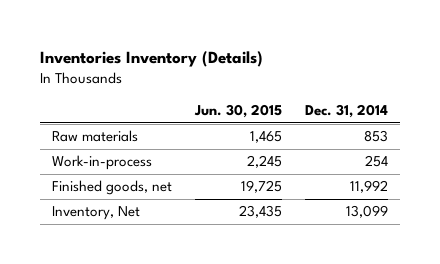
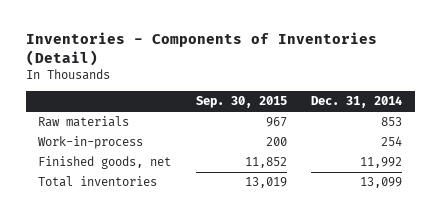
[39,51,263,68] Inventories Inventory (Details) -> [25,32,377,66] Inventories - Components of Inventories (Detail)
[194,104,283,119] Jun. 30, 2015 -> none
none -> [195,96,287,109] Sep. 30, 2015
[51,206,140,221] Inventory, Net -> [37,176,157,188] Total inventories

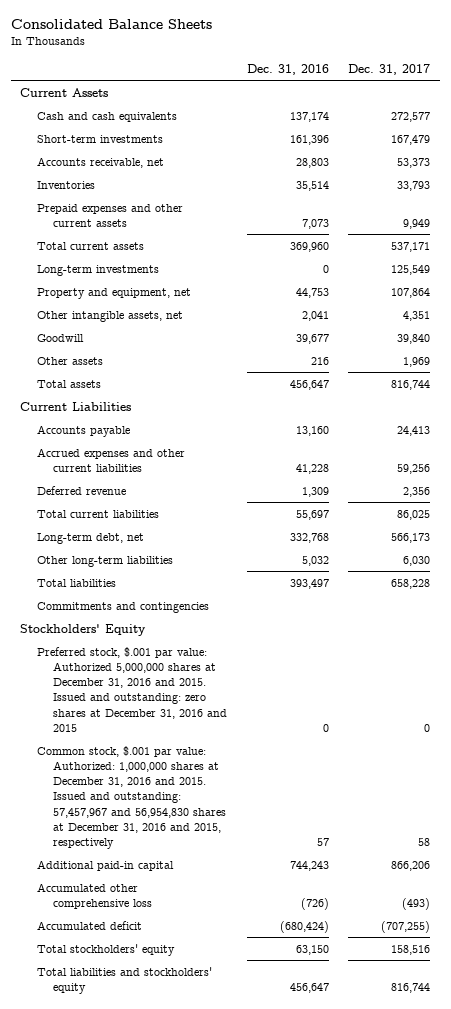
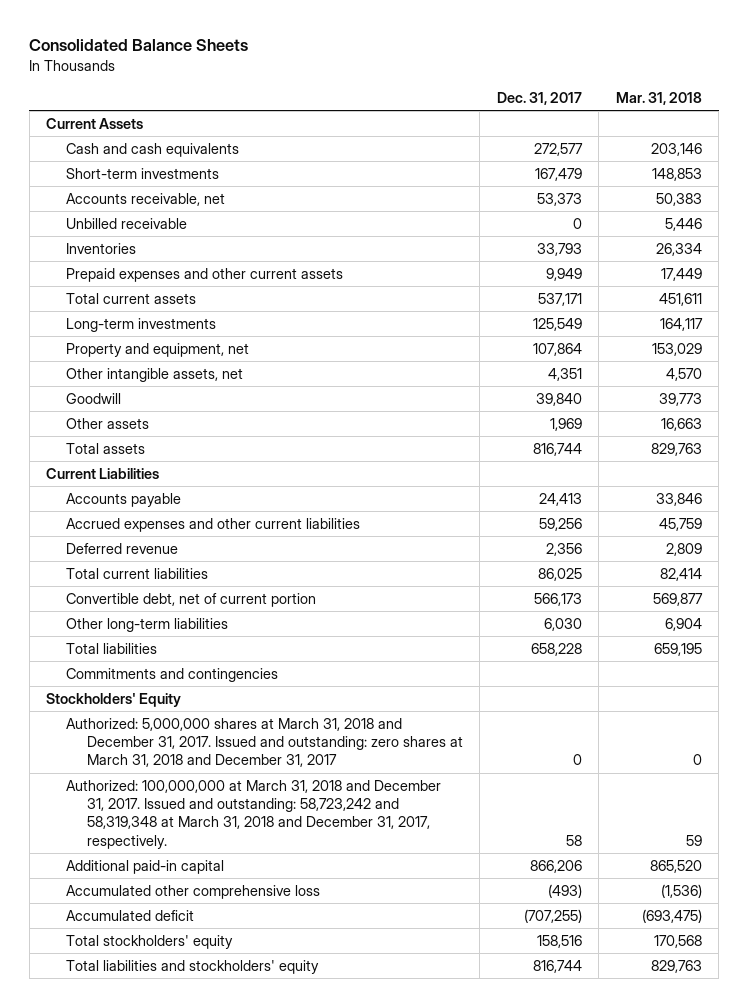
[246,63,329,75] Dec. 31, 2016 -> none
none -> [615,91,702,105] Mar. 31, 2018
none -> [66,217,188,229] Unbilled receivable
[36,532,144,544] Long-term debt, net -> [66,592,317,607] Convertible debt, net of current portion
[36,646,228,732] Preferred stock, $.001 par value: Authorized 5,000,000 shares at December 31, 2016 and 2015. Issued and outstanding: zero shares at December 31, 2016 and 2015 -> [66,717,463,768] Authorized: 5,000,000 shares at March 31, 2018 and December 31, 2017. Issued and outstanding: zero shares at March 31, 2018 and December 31, 2017
[36,745,227,850] Common stock, $.001 par value: Authorized: 1,000,000 shares at December 31, 2016 and 2015. Issued and outstanding: 57,457,967 and 56,954,830 shares at December 31, 2016 and 2015, respectively -> [66,779,442,849] Authorized: 100,000,000 at March 31, 2018 and December 31, 2017. Issued and outstanding: 58,723,242 and 58,319,348 at March 31, 2018 and December 31, 2017, respectively.

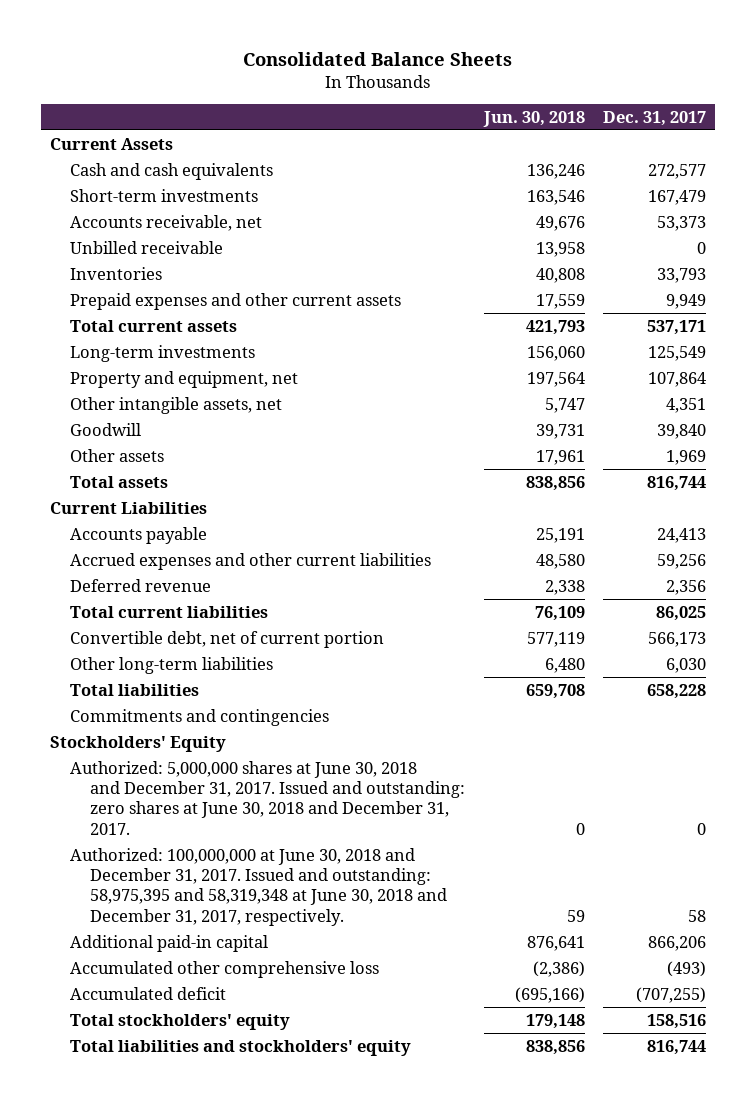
[615,91,702,105] Mar. 31, 2018 -> none
none -> [482,110,585,127] Jun. 30, 2018
[66,717,463,768] Authorized: 5,000,000 shares at March 31, 2018 and December 31, 2017. Issued and outstanding: zero shares at March 31, 2018 and December 31, 2017 -> [69,760,466,835] Authorized: 5,000,000 shares at June 30, 2018 and December 31, 2017. Issued and outstanding: zero shares at June 30, 2018 and December 31, 2017.
[66,779,442,849] Authorized: 100,000,000 at March 31, 2018 and December 31, 2017. Issued and outstanding: 58,723,242 and 58,319,348 at March 31, 2018 and December 31, 2017, respectively. -> [69,847,448,926] Authorized: 100,000,000 at June 30, 2018 and December 31, 2017. Issued and outstanding: 58,975,395 and 58,319,348 at June 30, 2018 and December 31, 2017, respectively.

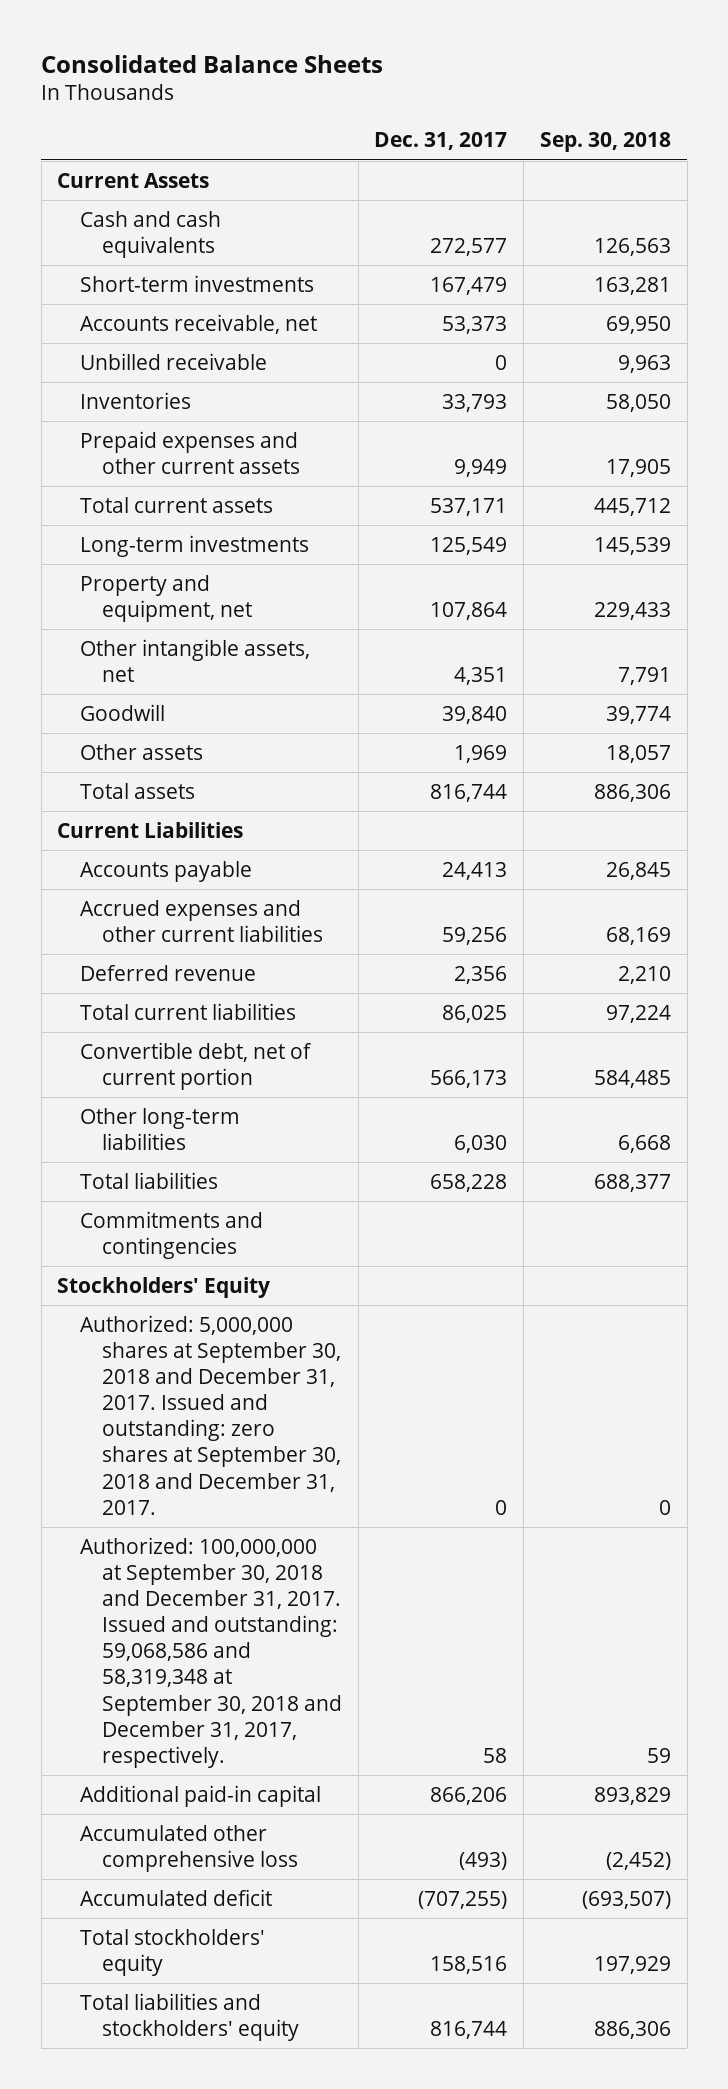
[482,110,585,127] Jun. 30, 2018 -> none
none -> [539,132,671,153] Sep. 30, 2018
[69,760,466,835] Authorized: 5,000,000 shares at June 30, 2018 and December 31, 2017. Issued and outstanding: zero shares at June 30, 2018 and December 31, 2017. -> [79,1314,341,1515] Authorized: 5,000,000 shares at September 30, 2018 and December 31, 2017. Issued and outstanding: zero shares at September 30, 2018 and December 31, 2017.
[69,847,448,926] Authorized: 100,000,000 at June 30, 2018 and December 31, 2017. Issued and outstanding: 58,975,395 and 58,319,348 at June 30, 2018 and December 31, 2017, respectively. -> [79,1536,342,1768] Authorized: 100,000,000 at September 30, 2018 and December 31, 2017. Issued and outstanding: 59,068,586 and 58,319,348 at September 30, 2018 and December 31, 2017, respectively.

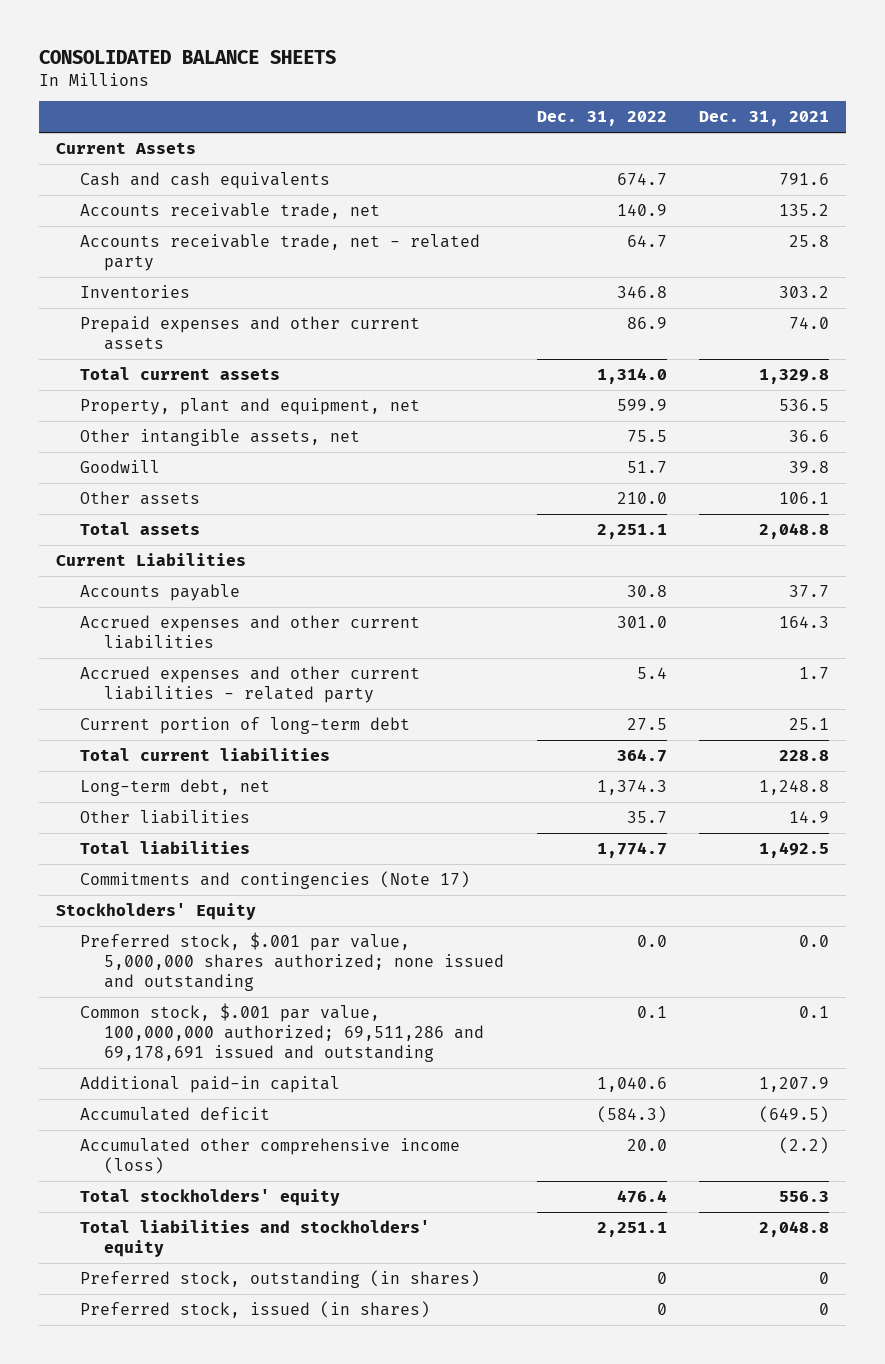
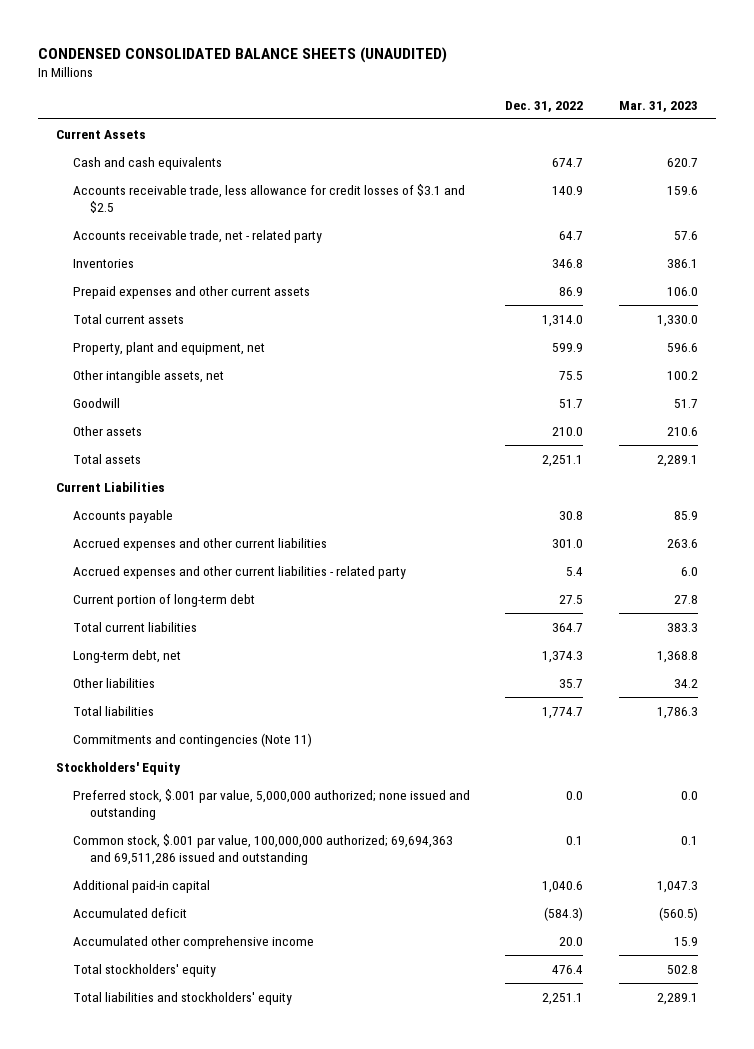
[39,50,337,65] CONSOLIDATED BALANCE SHEETS -> [37,46,447,63] CONDENSED CONSOLIDATED BALANCE SHEETS (UNAUDITED)
[699,111,830,127] Dec. 31, 2021 -> none
none -> [619,100,699,112] Mar. 31, 2023
[79,202,380,219] Accounts receivable trade, net -> [72,183,465,214] Accounts receivable trade, less allowance for credit losses of $3.1 and $2.5
[79,870,470,889] Commitments and contingencies (Note 17) -> [72,732,312,747] Commitments and contingencies (Note 11)
[79,931,505,991] Preferred stock, $.001 par value, 5,000,000 shares authorized; none issued and outstanding -> [72,788,470,821] Preferred stock, $.001 par value, 5,000,000 authorized; none issued and outstanding
[79,1002,485,1062] Common stock, $.001 par value, 100,000,000 authorized; 69,511,286 and 69,178,691 issued and outstanding -> [72,833,453,866] Common stock, $.001 par value, 100,000,000 authorized; 69,694,363 and 69,511,286 issued and outstanding
[79,1137,460,1174] Accumulated other comprehensive income (loss) -> [72,935,314,949] Accumulated other comprehensive income
[79,1269,480,1288] Preferred stock, outstanding (in shares) -> none
[79,1300,430,1318] Preferred stock, issued (in shares) -> none

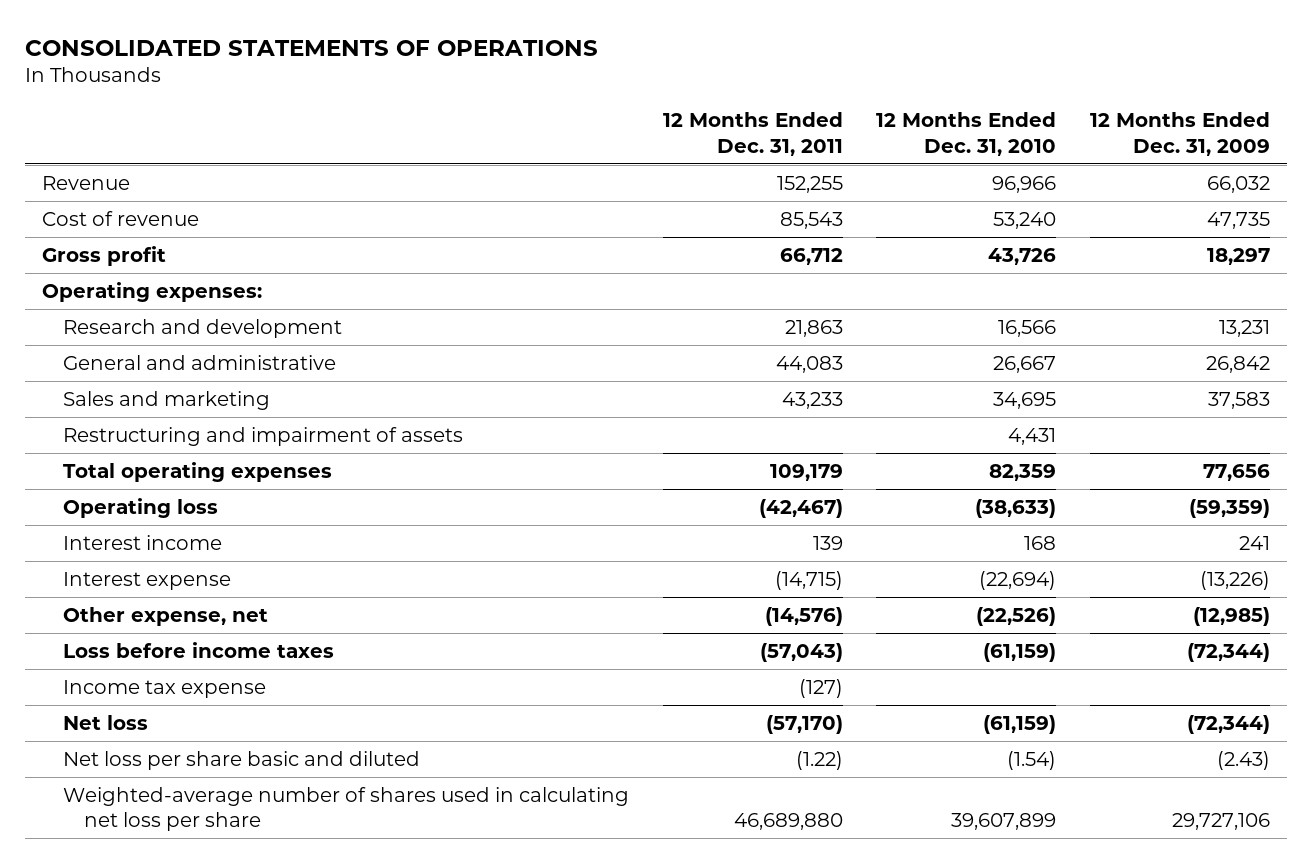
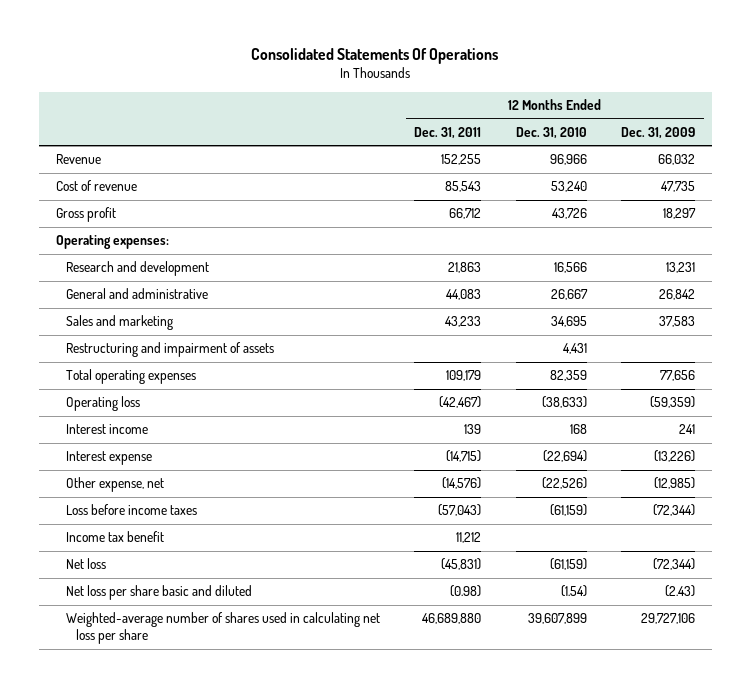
[24,39,598,56] CONSOLIDATED STATEMENTS OF OPERATIONS -> [251,47,499,64] Consolidated Statements Of Operations
[62,680,266,699] Income tax expense -> [65,531,164,543] Income tax benefit
[798,679,843,699] (127) -> [456,532,482,544] 11,212
[765,715,843,735] (57,170) -> [441,558,482,571] (45,831)
[795,751,843,771] (1.22) -> [450,585,482,598] (0.98)

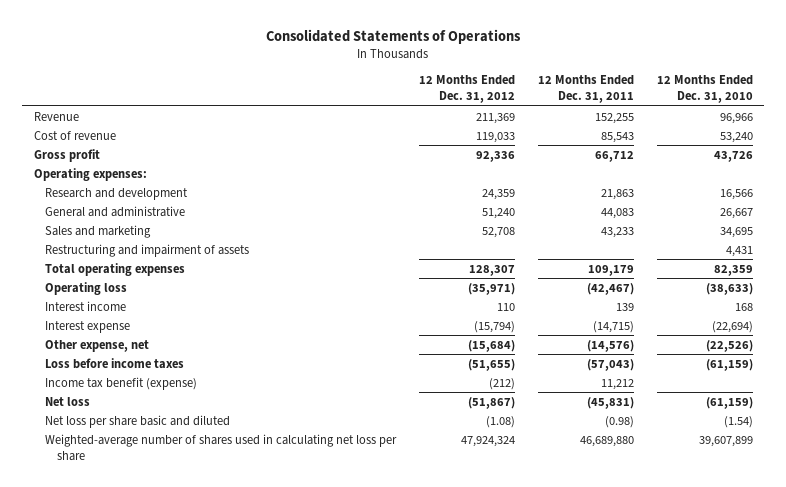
[251,47,499,64] Consolidated Statements Of Operations -> [266,29,522,45] Consolidated Statements of Operations
[620,127,695,140] Dec. 31, 2009 -> none
none -> [419,75,516,104] 12 Months Ended Dec. 31, 2012
[65,531,164,543] Income tax benefit -> [45,376,198,390] Income tax benefit (expense)

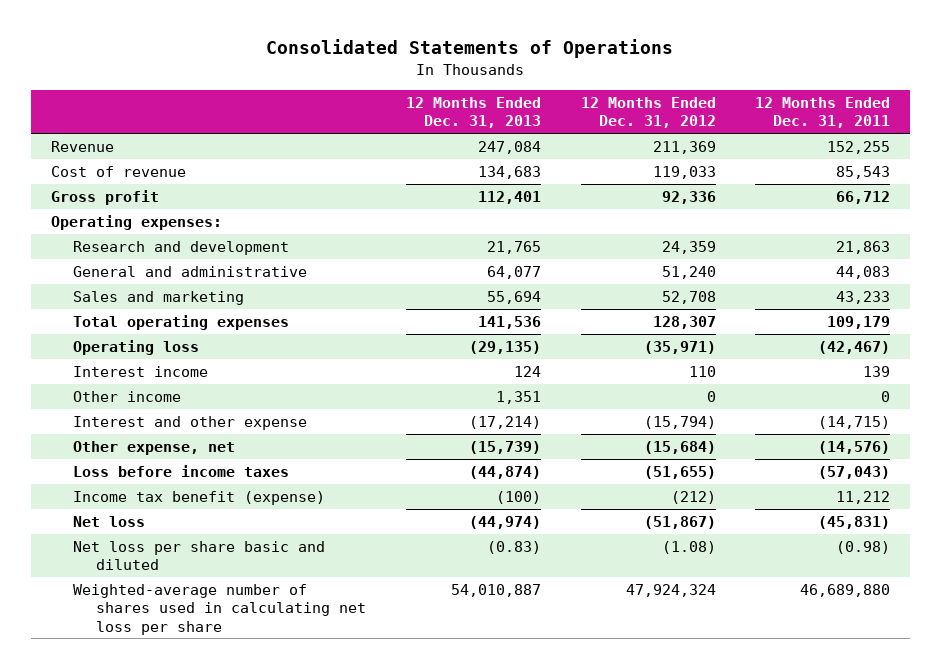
[656,75,753,104] 12 Months Ended Dec. 31, 2010 -> none
none -> [405,96,541,129] 12 Months Ended Dec. 31, 2013
[45,243,250,257] Restructuring and impairment of assets -> none
none -> [73,390,182,402] Other income
[45,320,131,333] Interest expense -> [73,415,308,430] Interest and other expense

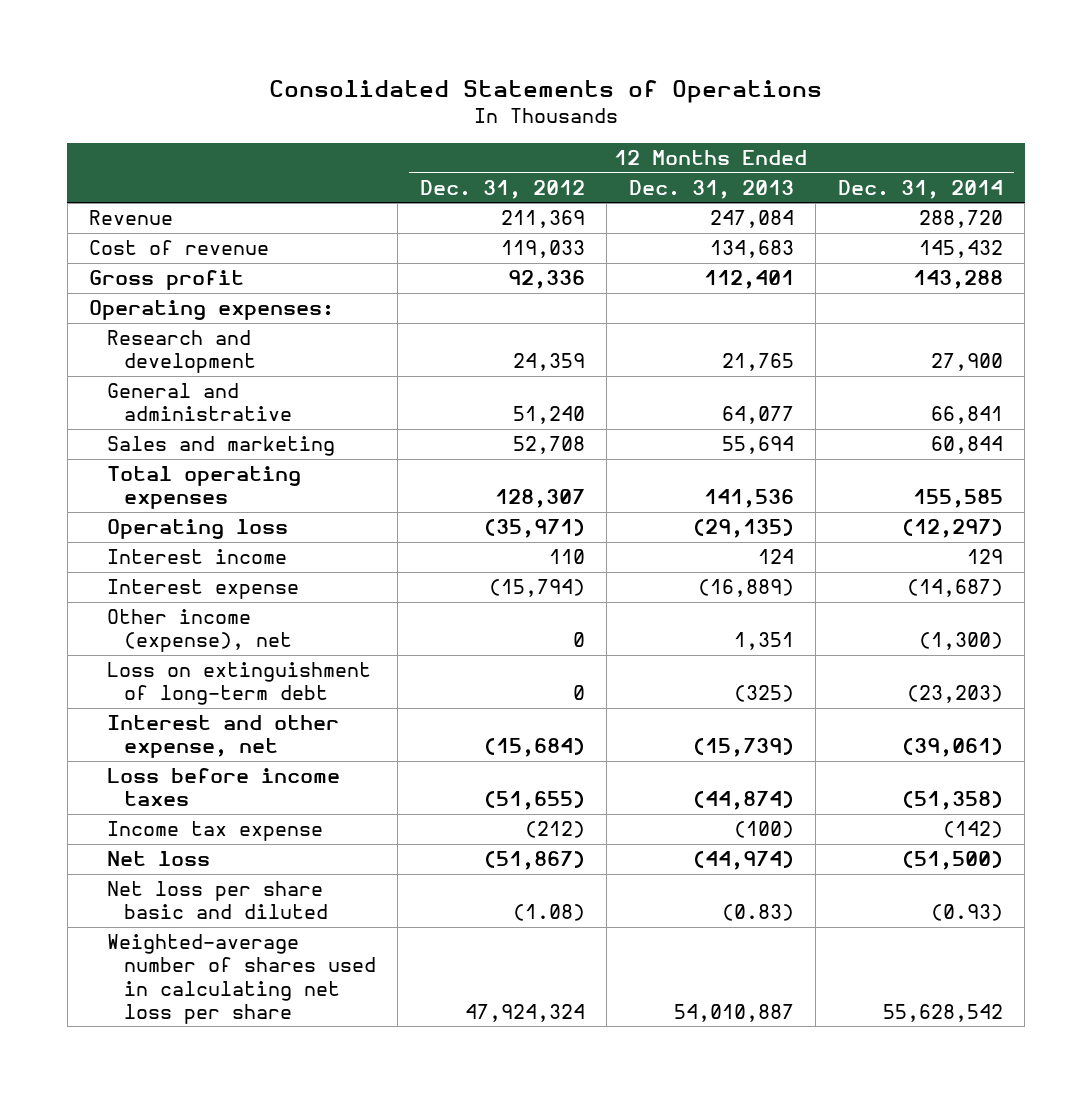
[755,96,891,129] 12 Months Ended Dec. 31, 2011 -> none
none -> [837,179,1003,199] Dec. 31, 2014
[73,390,182,402] Other income -> none
[73,415,308,430] Interest and other expense -> [106,579,299,600] Interest expense
[468,415,541,429] (17,214) -> [697,579,794,598] (16,889)
[73,440,236,455] Other expense, net -> [106,609,292,653] Other income (expense), net
[468,440,541,454] (15,739) -> [733,632,794,651] 1,351
[643,440,716,454] (15,684) -> [572,632,585,648] 0
none -> [106,662,371,706] Loss on extinguishment of long-term debt
none -> [106,715,339,759] Interest and other expense, net
[73,490,326,505] Income tax benefit (expense) -> [106,821,323,842] Income tax expense

